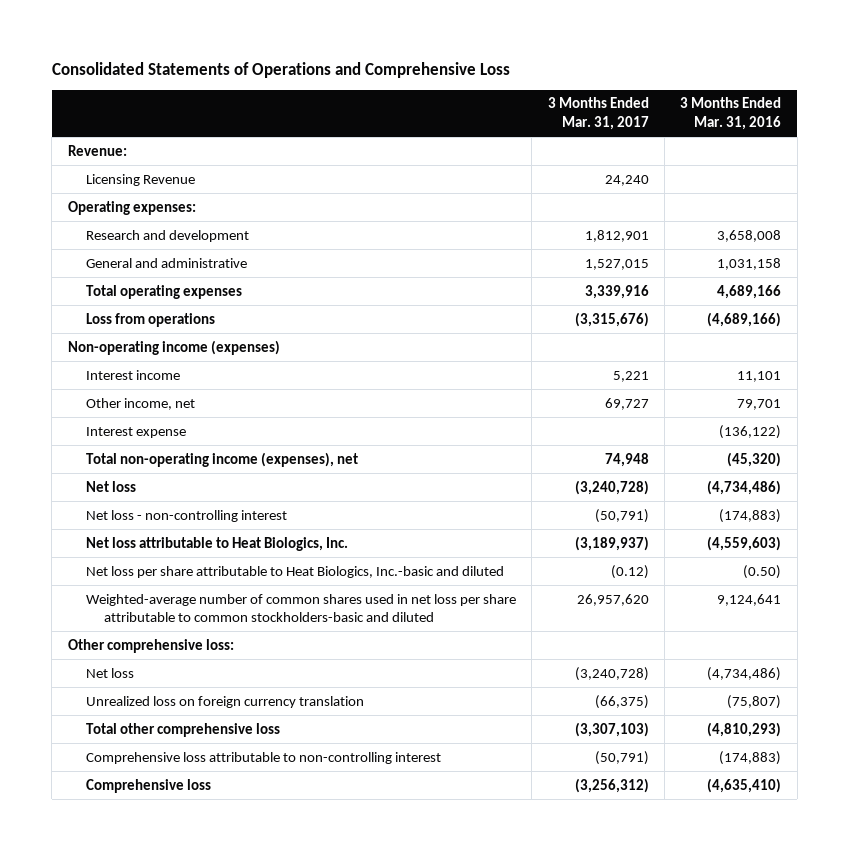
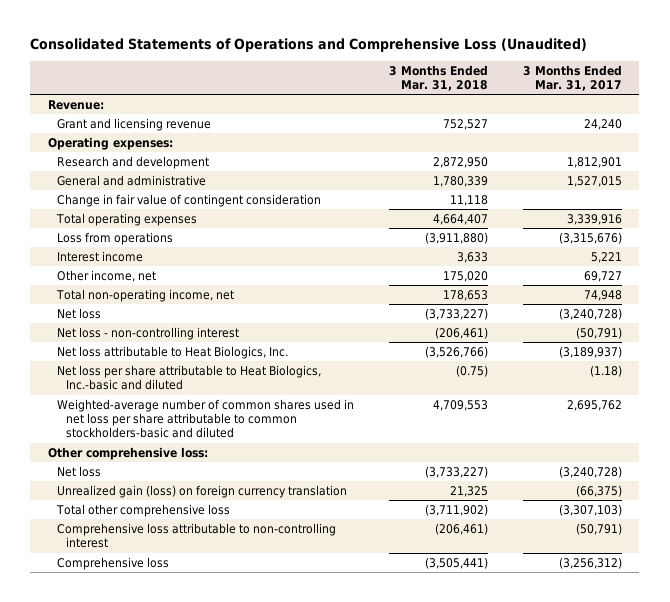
[51,61,510,78] Consolidated Statements of Operations and Comprehensive Loss -> [30,38,588,53] Consolidated Statements of Operations and Comprehensive Loss (Unaudited)
[680,97,782,131] 3 Months Ended Mar. 31, 2016 -> none
none -> [388,65,488,92] 3 Months Ended Mar. 31, 2018
[85,173,195,186] Licensing Revenue -> [56,118,211,132] Grant and licensing revenue
none -> [56,194,321,208] Change in fair value of contingent consideration
[67,339,280,355] Non-operating income (expenses) -> none
[85,426,186,438] Interest expense -> none
[85,451,358,467] Total non-operating income (expenses), net -> [55,289,234,303] Total non-operating income, net
[610,564,649,579] (0.12) -> [589,365,622,378] (1.18)
[576,593,649,606] 26,957,620 -> [566,400,622,412] 2,695,762
[85,695,364,708] Unrealized loss on foreign currency translation -> [56,485,347,499] Unrealized gain (loss) on foreign currency translation

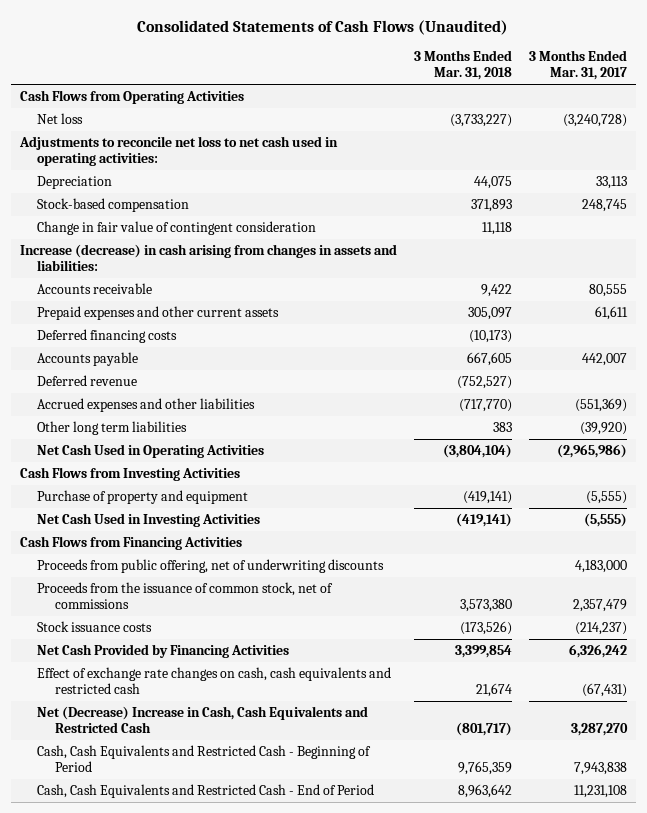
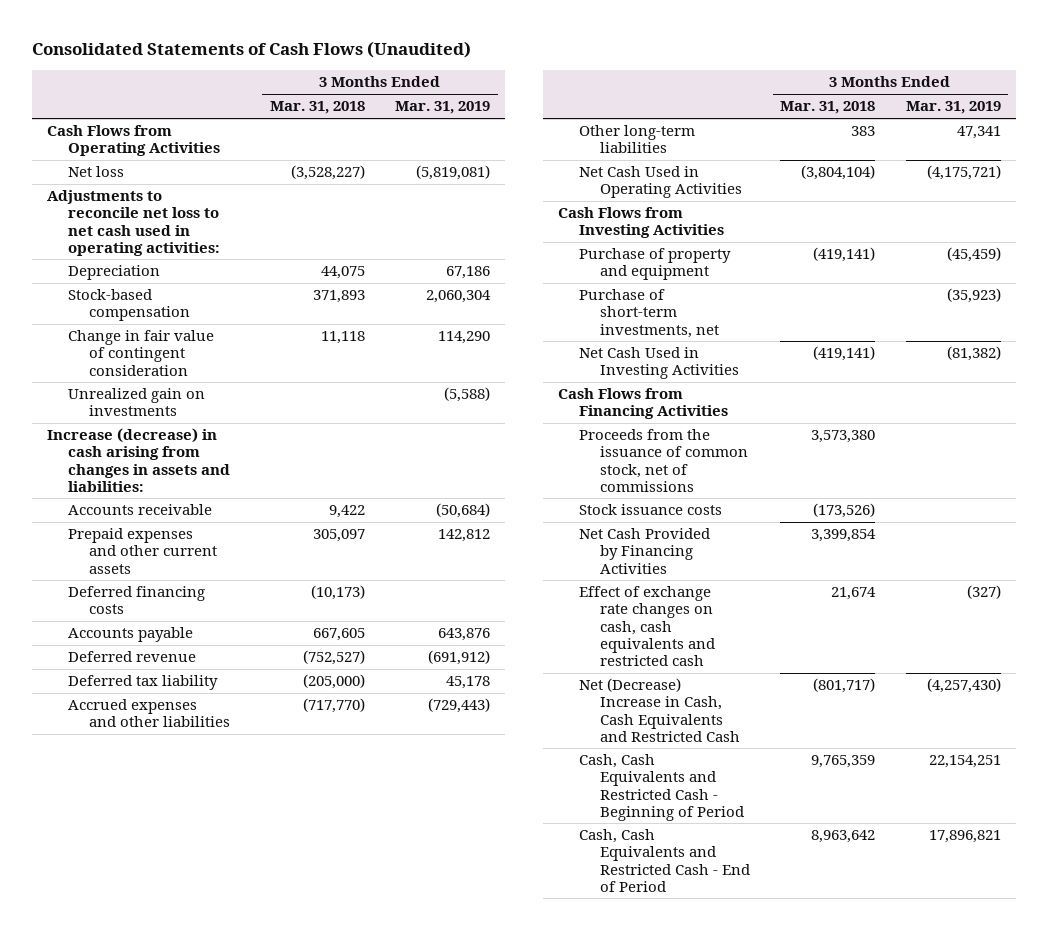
[528,50,627,81] 3 Months Ended Mar. 31, 2017 -> none
none -> [395,101,491,115] Mar. 31, 2019
[449,114,512,128] (3,733,227) -> [290,165,365,181] (3,528,227)
none -> [68,388,206,417] Unrealized gain on investments
none -> [68,675,219,691] Deferred tax liability
[37,421,188,436] Other long term liabilities -> [578,125,695,154] Other long-term liabilities
none -> [578,289,719,338] Purchase of short-term investments, net
[37,559,385,574] Proceeds from public offering, net of underwriting discounts -> none

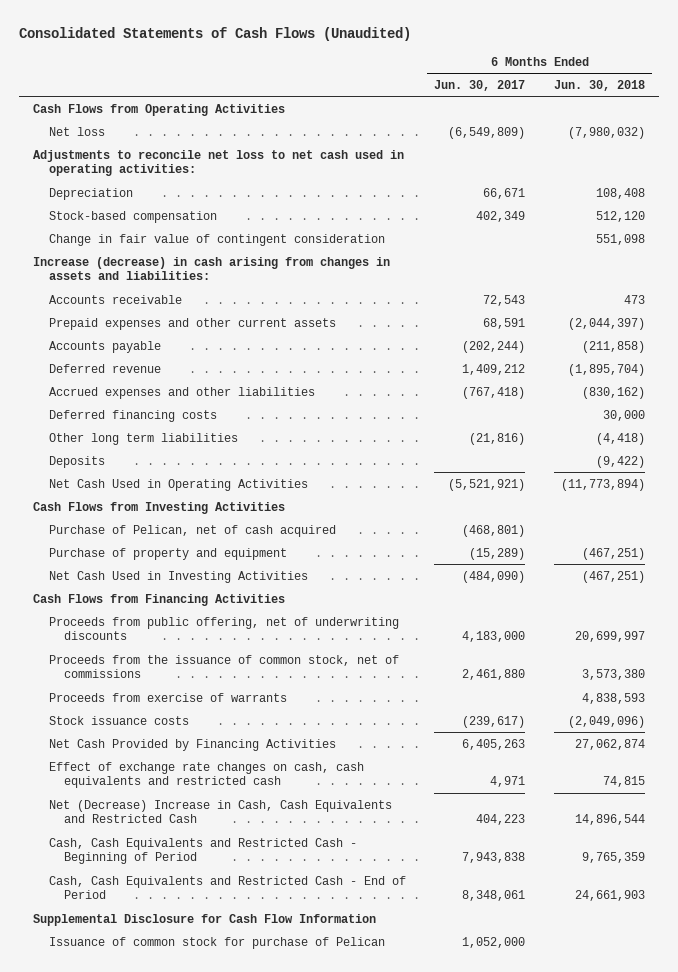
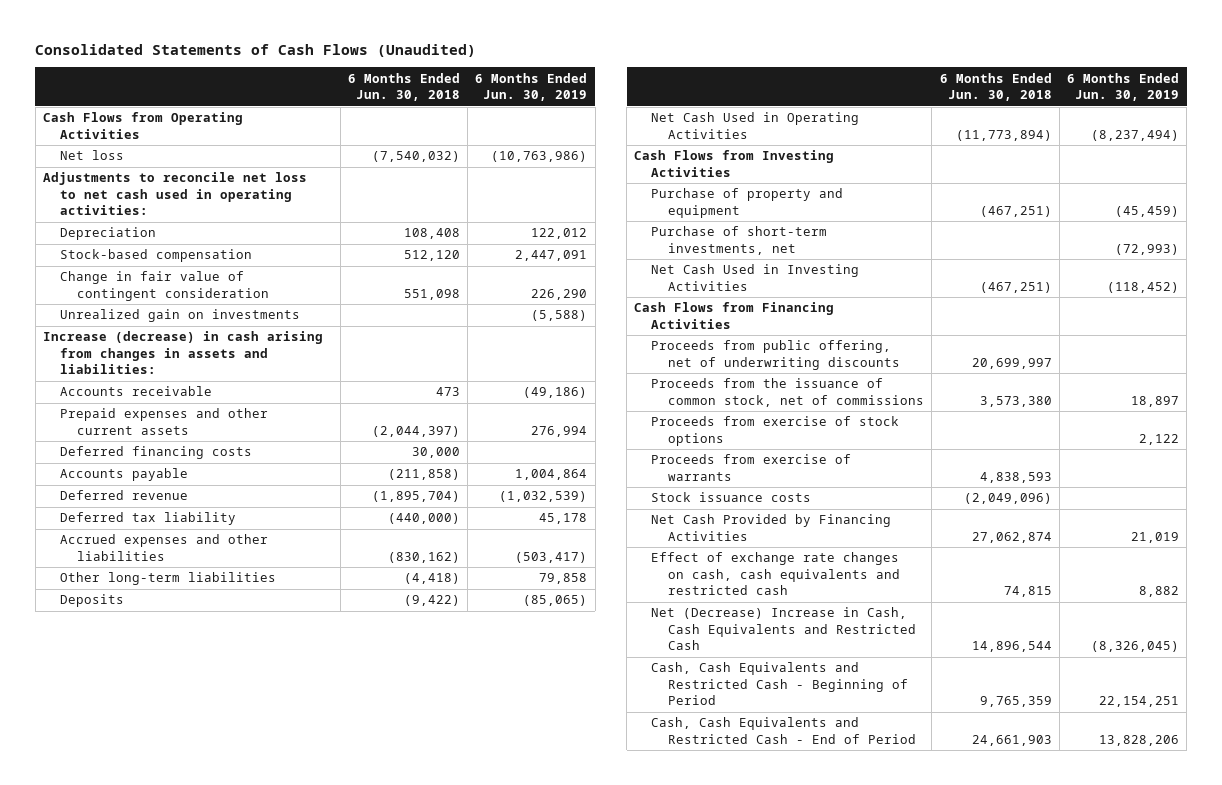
[434,79,526,91] Jun. 30, 2017 -> none
none -> [475,72,588,102] 6 Months Ended Jun. 30, 2019
[567,126,645,139] (7,980,032) -> [372,151,461,163] (7,540,032)
none -> [59,309,300,323] Unrealized gain on investments
[48,409,217,422] Deferred financing costs -> [59,446,252,460] Deferred financing costs
none -> [59,512,236,526] Deferred tax liability
[48,432,238,445] Other long term liabilities -> [59,572,276,586] Other long-term liabilities
[48,524,336,537] Purchase of Pelican, net of cash acquired -> none
none -> [651,226,828,255] Purchase of short-term investments, net
none -> [651,416,900,446] Proceeds from exercise of stock options
[33,913,377,926] Supplemental Disclosure for Cash Flow Information -> none
[48,936,385,949] Issuance of common stock for purchase of Pelican -> none

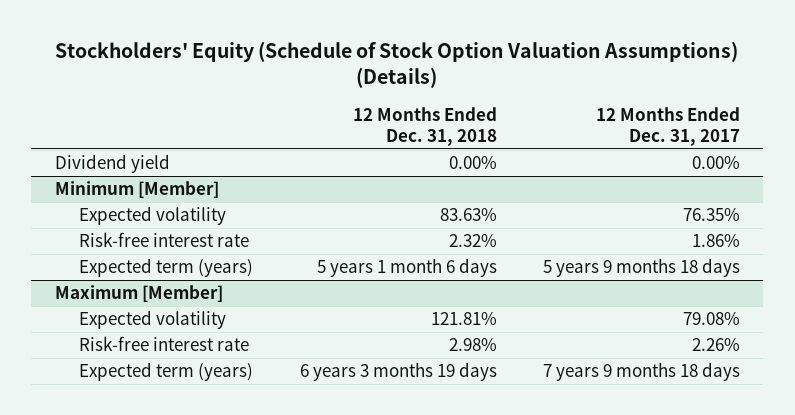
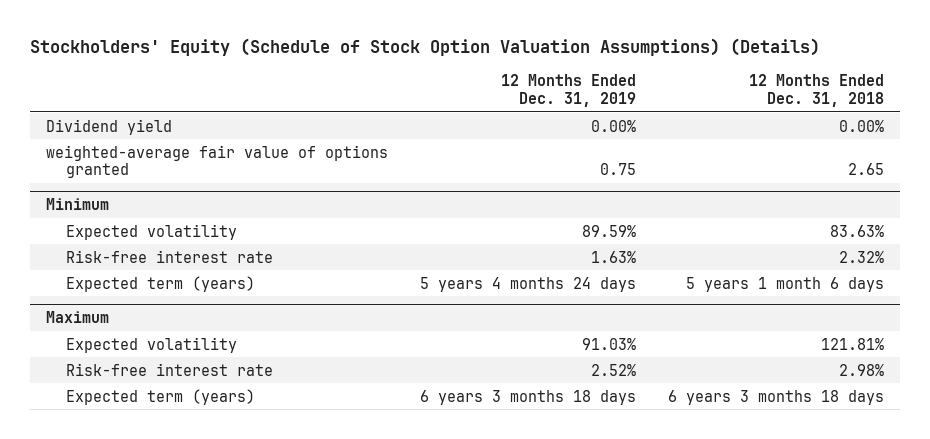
[596,106,741,146] 12 Months Ended Dec. 31, 2017 -> none
none -> [501,73,637,107] 12 Months Ended Dec. 31, 2019
none -> [46,144,389,179] weighted-average fair value of options granted
[54,181,219,199] Minimum [Member] -> [46,198,110,211] Minimum
[54,285,223,303] Maximum [Member] -> [46,311,110,324] Maximum
[299,362,497,382] 6 years 3 months 19 days -> [668,389,885,405] 6 years 3 months 18 days

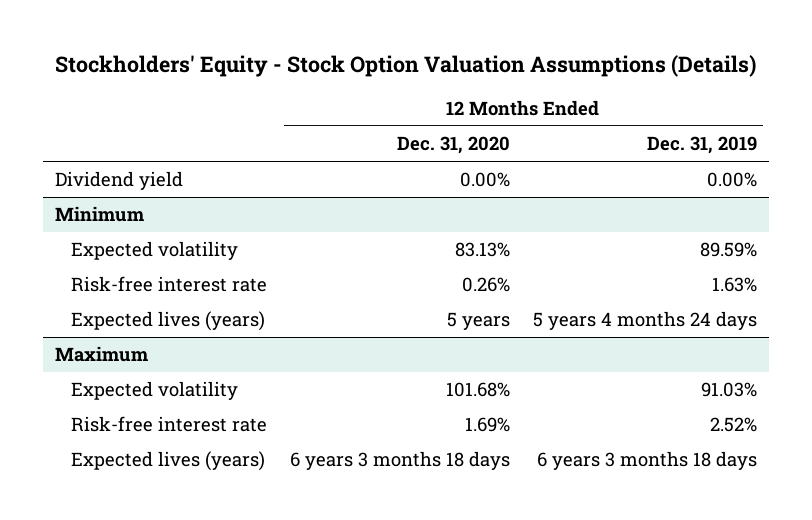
[29,37,820,56] Stockholders' Equity (Schedule of Stock Option Valuation Assumptions) (Details) -> [54,55,756,78] Stockholders' Equity - Stock Option Valuation Assumptions (Details)
[749,73,885,107] 12 Months Ended Dec. 31, 2018 -> none
none -> [396,136,510,155] Dec. 31, 2020
[46,144,389,179] weighted-average fair value of options granted -> none
[66,275,256,292] Expected term (years) -> [70,311,265,332] Expected lives (years)
[66,388,256,405] Expected term (years) -> [70,451,265,472] Expected lives (years)

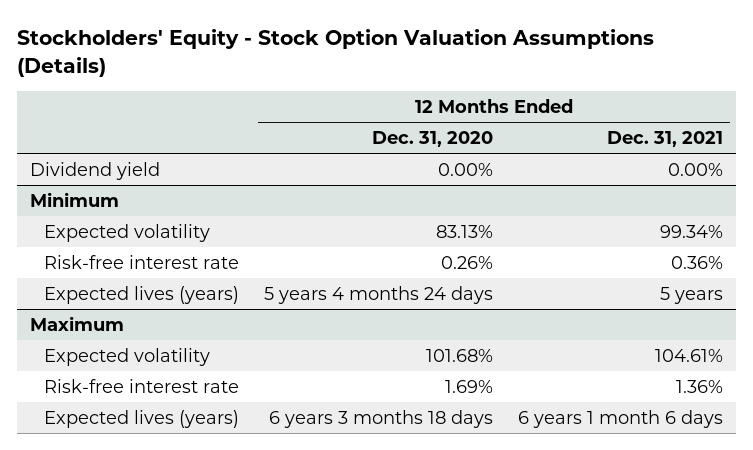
[647,136,758,155] Dec. 31, 2019 -> none
none -> [607,131,724,148] Dec. 31, 2021
[446,312,510,331] 5 years -> [264,285,494,304] 5 years 4 months 24 days

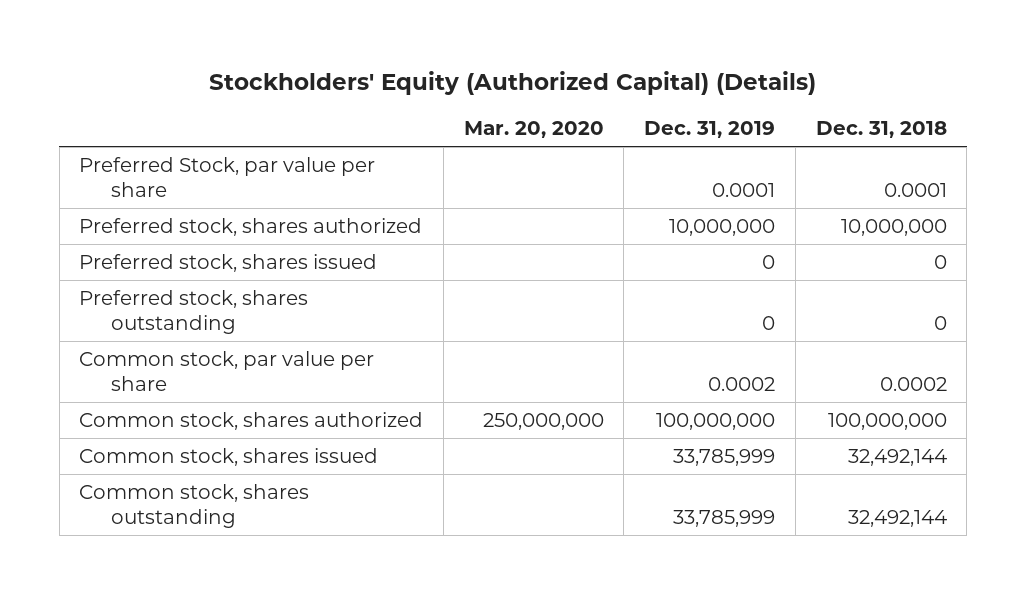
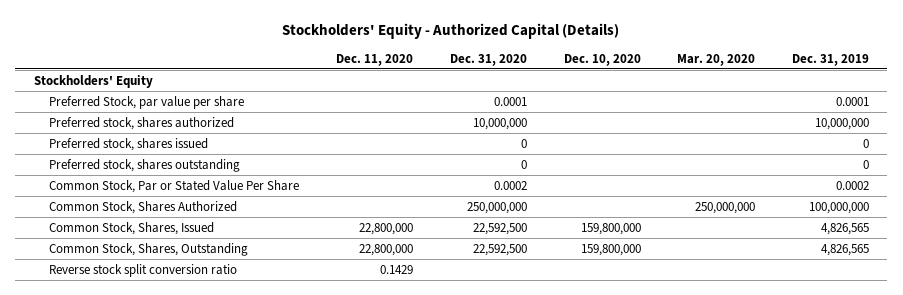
[208,71,816,96] Stockholders' Equity (Authorized Capital) (Details) -> [282,23,620,40] Stockholders' Equity - Authorized Capital (Details)
[815,121,947,139] Dec. 31, 2018 -> none
none -> [336,53,414,66] Dec. 11, 2020
none -> [449,53,527,66] Dec. 31, 2020
none -> [563,53,641,66] Dec. 10, 2020
none -> [33,74,153,88] Stockholders' Equity
[79,350,375,391] Common stock, par value per share -> [49,179,300,193] Common Stock, Par or Stated Value Per Share
[79,411,424,430] Common stock, shares authorized -> [49,200,238,214] Common Stock, Shares Authorized
[79,447,379,466] Common stock, shares issued -> [49,221,215,235] Common Stock, Shares, Issued
[673,448,776,466] 33,785,999 -> [821,222,870,235] 4,826,565
[79,483,310,528] Common stock, shares outstanding -> [49,242,249,256] Common Stock, Shares, Outstanding
[673,509,776,527] 33,785,999 -> [821,243,870,256] 4,826,565
none -> [49,263,238,277] Reverse stock split conversion ratio

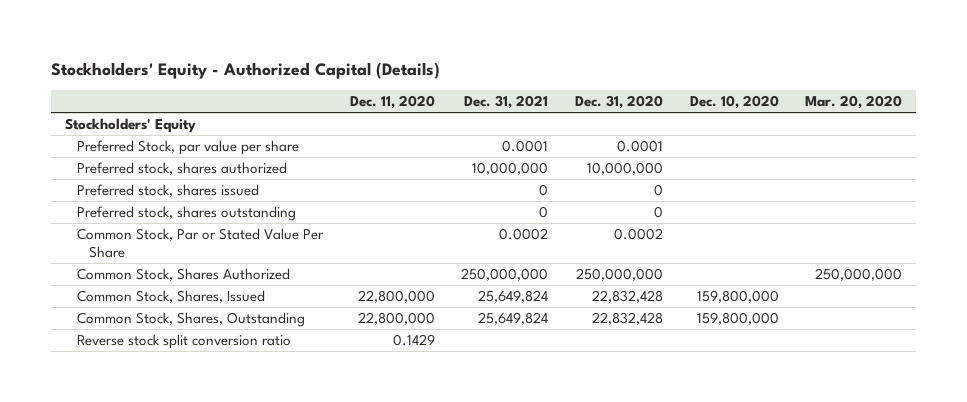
[792,53,870,66] Dec. 31, 2019 -> none
none -> [464,95,549,110] Dec. 31, 2021
[472,222,527,235] 22,592,500 -> [591,290,663,304] 22,832,428
[472,243,527,256] 22,592,500 -> [591,312,663,326] 22,832,428

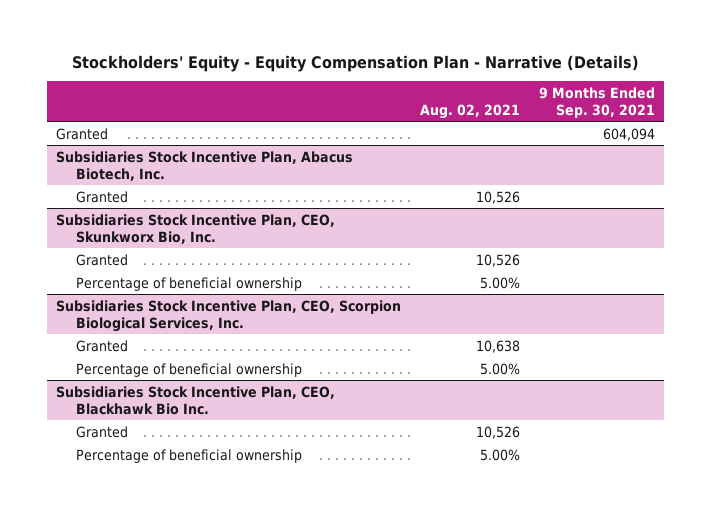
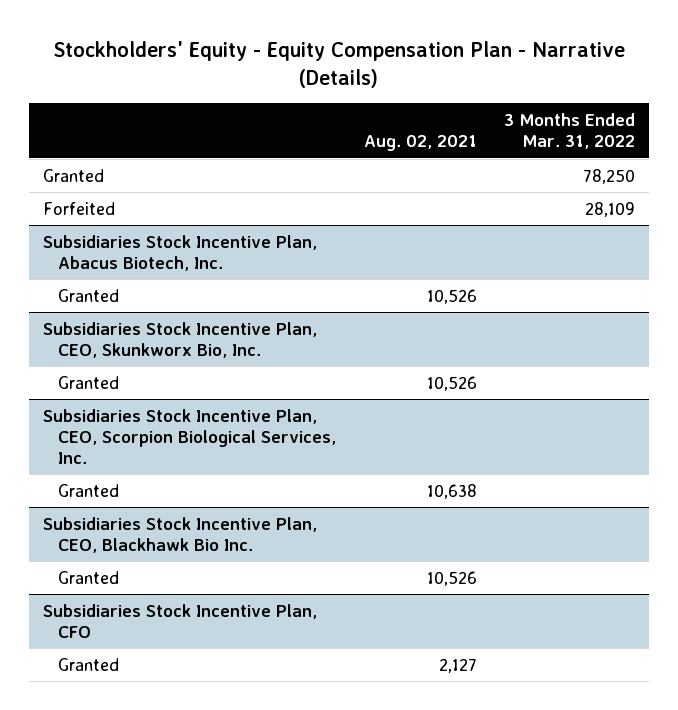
[539,86,656,118] 9 Months Ended Sep. 30, 2021 -> none
none -> [504,113,636,150] 3 Months Ended Mar. 31, 2022
none -> [42,201,115,215] Forfeited
[75,276,302,291] Percentage of beneficial ownership -> none
[75,362,302,377] Percentage of beneficial ownership -> none
[75,448,302,463] Percentage of beneficial ownership -> none
none -> [42,603,317,638] Subsidiaries Stock Incentive Plan, CFO
none -> [58,657,120,671] Granted

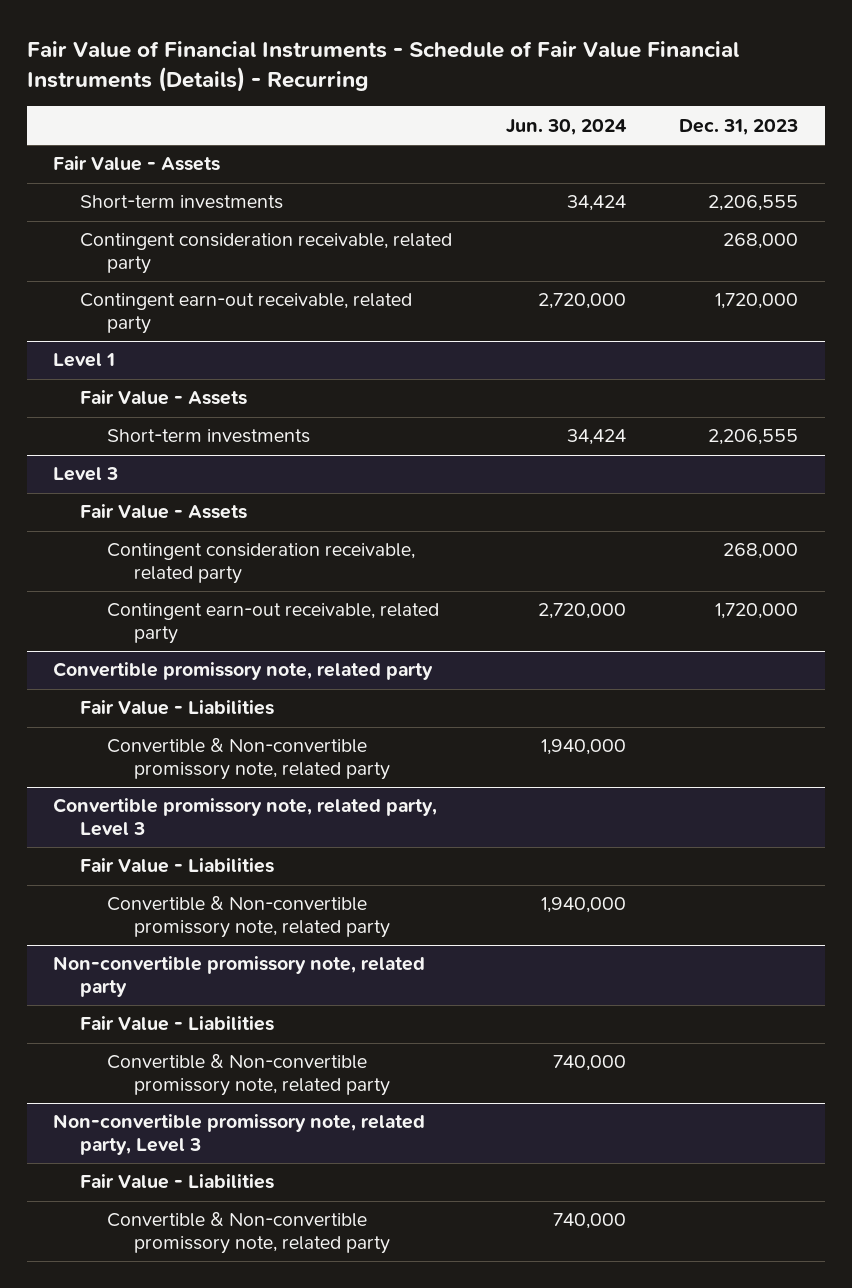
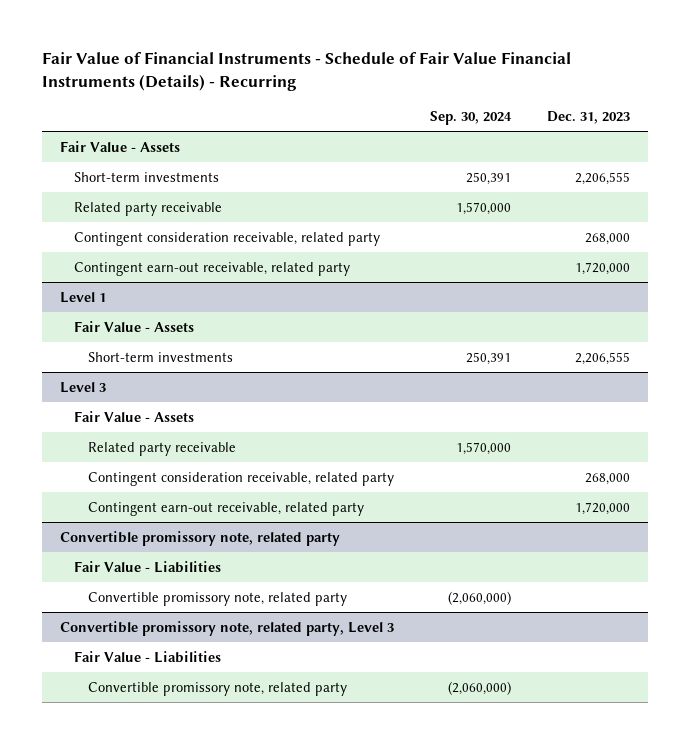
[505,118,627,135] Jun. 30, 2024 -> none
none -> [430,111,513,126] Sep. 30, 2024
none -> [73,201,222,216] Related party receivable
none -> [87,441,236,456] Related party receivable
[107,738,390,780] Convertible & Non-convertible promissory note, related party -> [87,591,347,606] Convertible promissory note, related party
[53,956,426,997] Non-convertible promissory note, related party -> none
[80,1016,275,1032] Fair Value - Liabilities -> none
[107,1054,390,1096] Convertible & Non-convertible promissory note, related party -> none
[53,1114,426,1155] Non-convertible promissory note, related party, Level 3 -> none
[80,1174,275,1190] Fair Value - Liabilities -> none
[107,1212,390,1254] Convertible & Non-convertible promissory note, related party -> none
[107,896,390,938] Convertible & Non-convertible promissory note, related party -> [87,681,347,696] Convertible promissory note, related party

